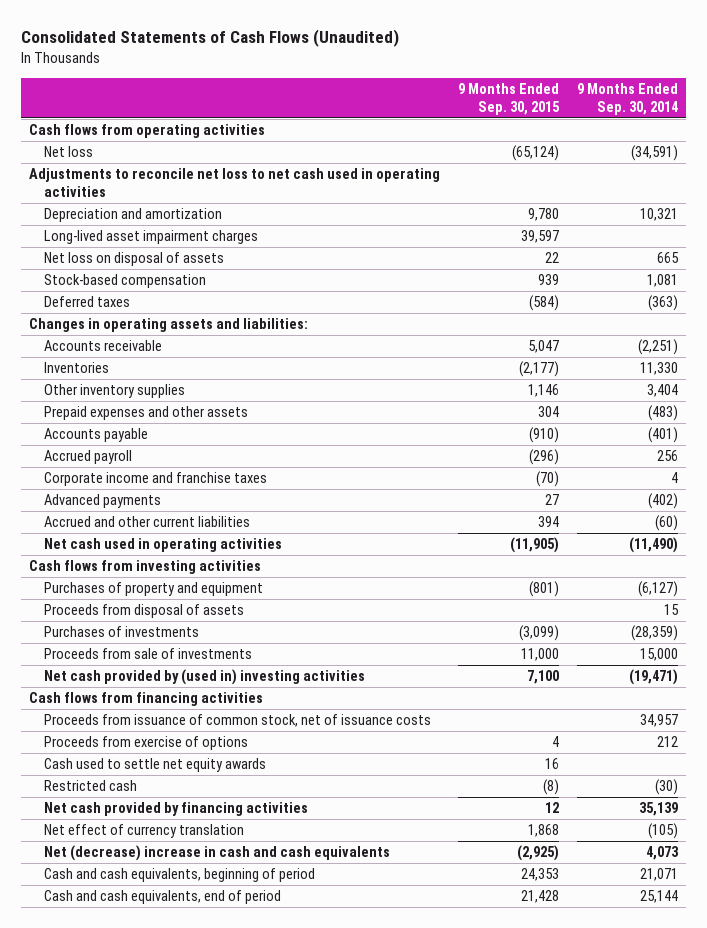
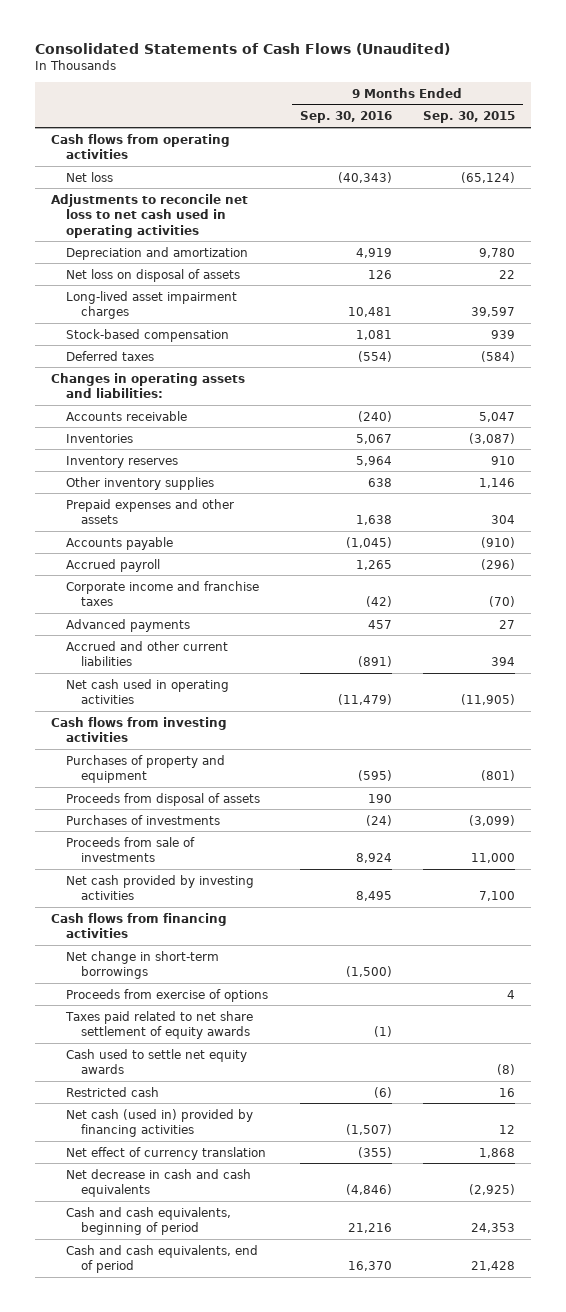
[576,83,678,115] 9 Months Ended Sep. 30, 2014 -> none
none -> [299,111,392,124] Sep. 30, 2016
[43,230,258,245] Long-lived asset impairment charges -> [66,290,238,320] Long-lived asset impairment charges
[518,361,559,378] (2,177) -> [469,432,516,444] (3,087)
none -> [66,455,179,468] Inventory reserves
[43,669,365,686] Net cash provided by (used in) investing activities -> [66,874,255,901] Net cash provided by investing activities
[43,714,431,728] Proceeds from issuance of common stock, net of issuance costs -> none
none -> [66,950,220,980] Net change in short-term borrowings
none -> [65,1010,254,1040] Taxes paid related to net share settlement of equity awards
[544,758,559,770] 16 -> [497,1064,516,1076] (8)
[542,779,559,796] (8) -> [499,1087,516,1097] 16
[43,802,308,817] Net cash provided by financing activities -> [66,1108,254,1138] Net cash (used in) provided by financing activities
[43,845,390,862] Net (decrease) increase in cash and cash equivalents -> [66,1168,252,1198] Net decrease in cash and cash equivalents

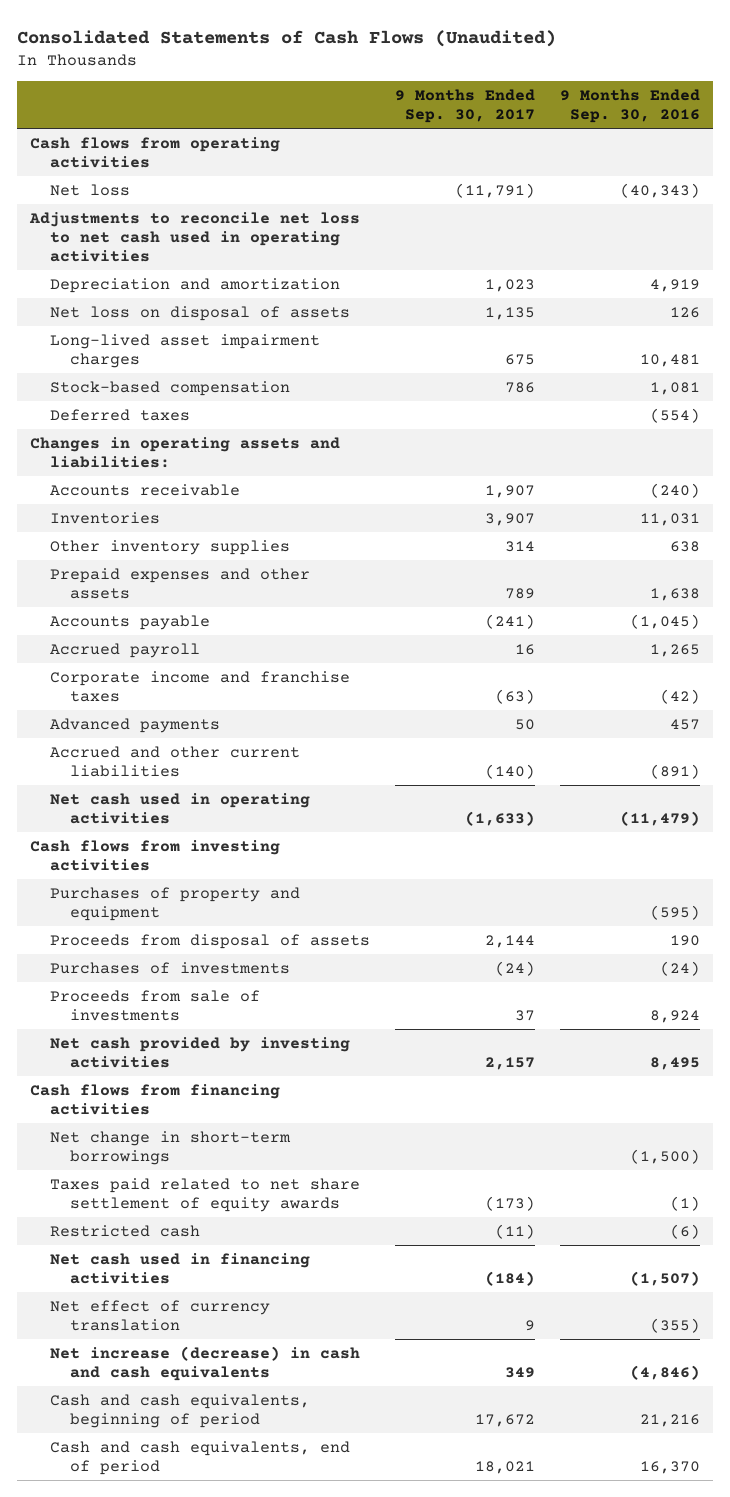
[423,111,516,124] Sep. 30, 2015 -> none
none -> [394,89,535,124] 9 Months Ended Sep. 30, 2017
[66,455,179,468] Inventory reserves -> none
[355,433,392,444] 5,067 -> [640,512,701,526] 11,031
[66,988,269,1002] Proceeds from exercise of options -> none
[66,1048,248,1075] Cash used to settle net equity awards -> none
[66,1108,254,1138] Net cash (used in) provided by financing activities -> [49,1252,310,1284] Net cash used in financing activities
[66,1168,252,1198] Net decrease in cash and cash equivalents -> [49,1345,360,1381] Net increase (decrease) in cash and cash equivalents

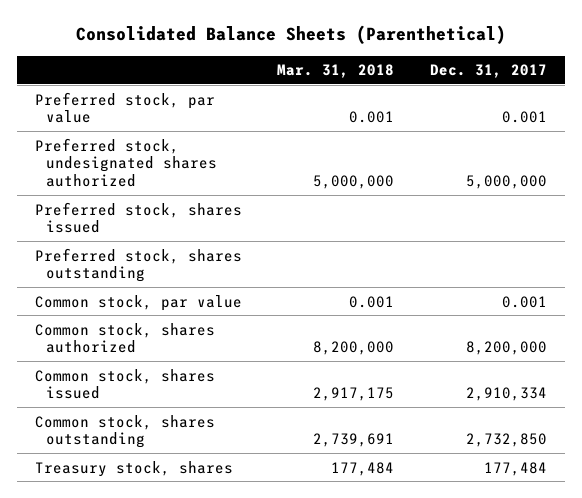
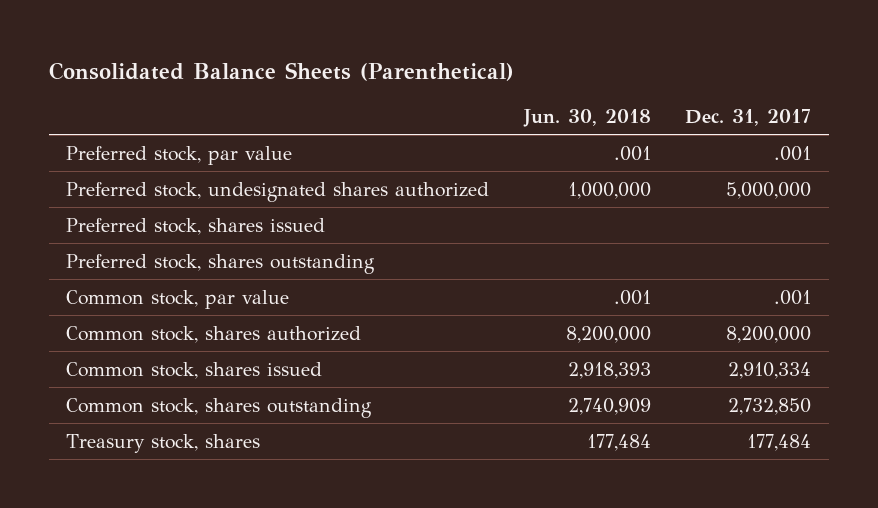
[277,64,395,79] Mar. 31, 2018 -> none
none -> [522,109,651,128] Jun. 30, 2018
[502,111,548,124] 0.001 -> [774,145,812,161] .001
[502,295,548,308] 0.001 -> [774,289,812,305] .001

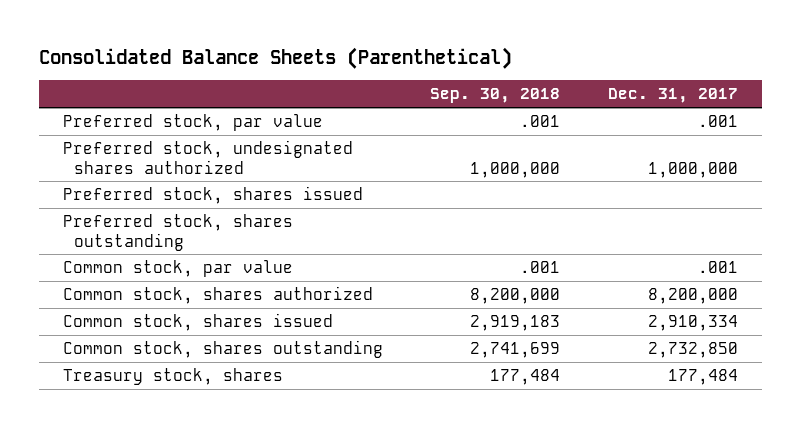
[522,109,651,128] Jun. 30, 2018 -> none
none -> [430,88,561,104] Sep. 30, 2018
[726,181,812,199] 5,000,000 -> [648,161,739,178] 1,000,000

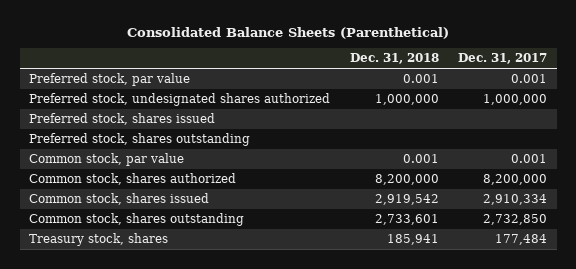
[430,88,561,104] Sep. 30, 2018 -> none
none -> [349,53,439,65] Dec. 31, 2018
[698,115,739,128] .001 -> [510,73,547,83] 0.001
[698,261,739,274] .001 -> [510,153,547,163] 0.001

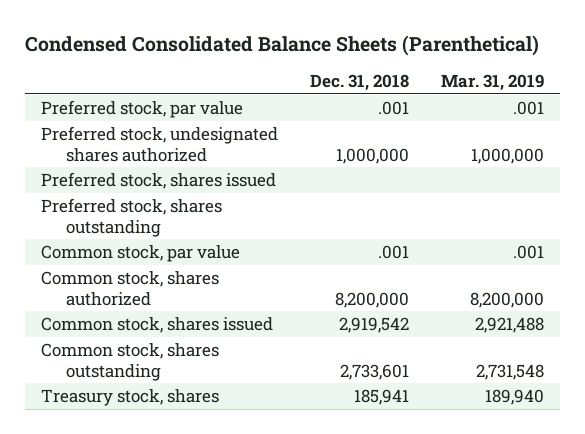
[127,27,450,40] Consolidated Balance Sheets (Parenthetical) -> [24,34,539,56] Condensed Consolidated Balance Sheets (Parenthetical)
[457,53,547,65] Dec. 31, 2017 -> none
none -> [440,73,544,91] Mar. 31, 2019
[402,73,439,83] 0.001 -> [377,100,409,115] .001
[402,153,439,163] 0.001 -> [377,244,409,259] .001

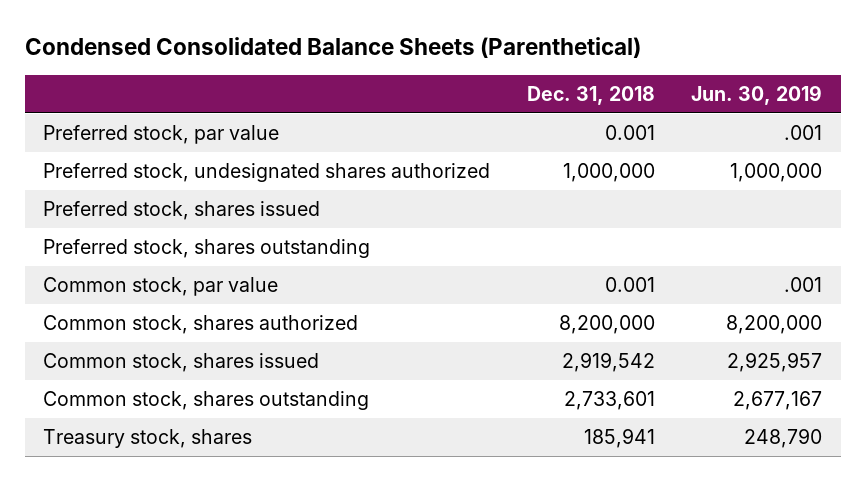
[440,73,544,91] Mar. 31, 2019 -> none
none -> [691,84,823,105] Jun. 30, 2019
[377,100,409,115] .001 -> [604,125,655,141] 0.001
[377,244,409,259] .001 -> [604,277,655,293] 0.001

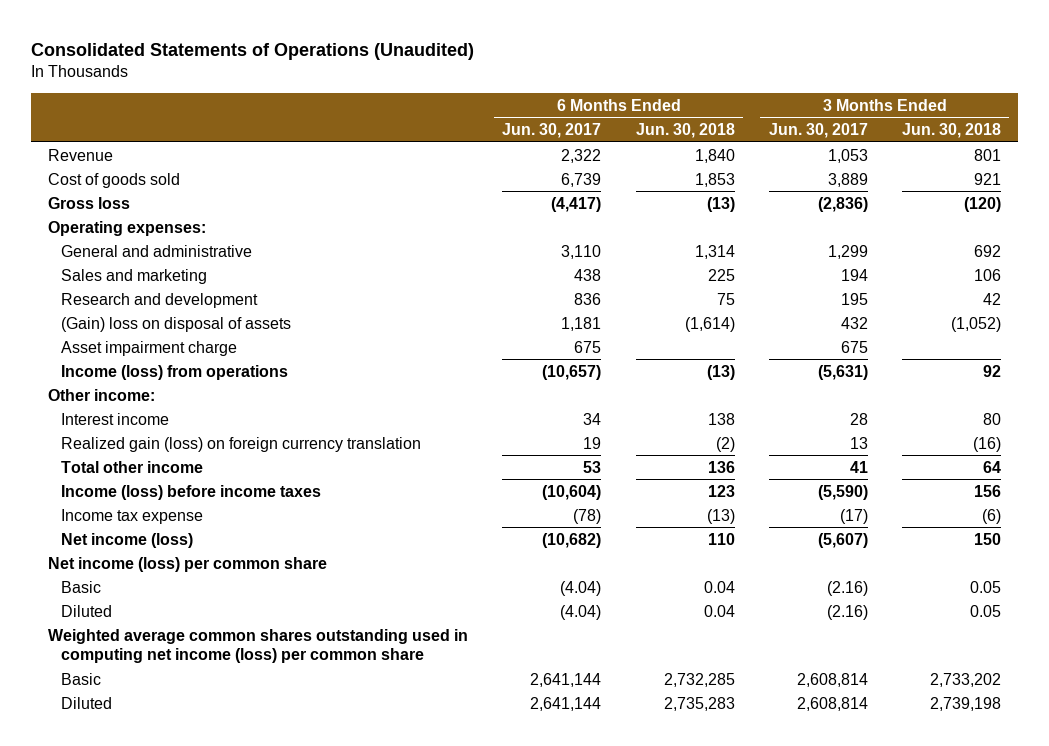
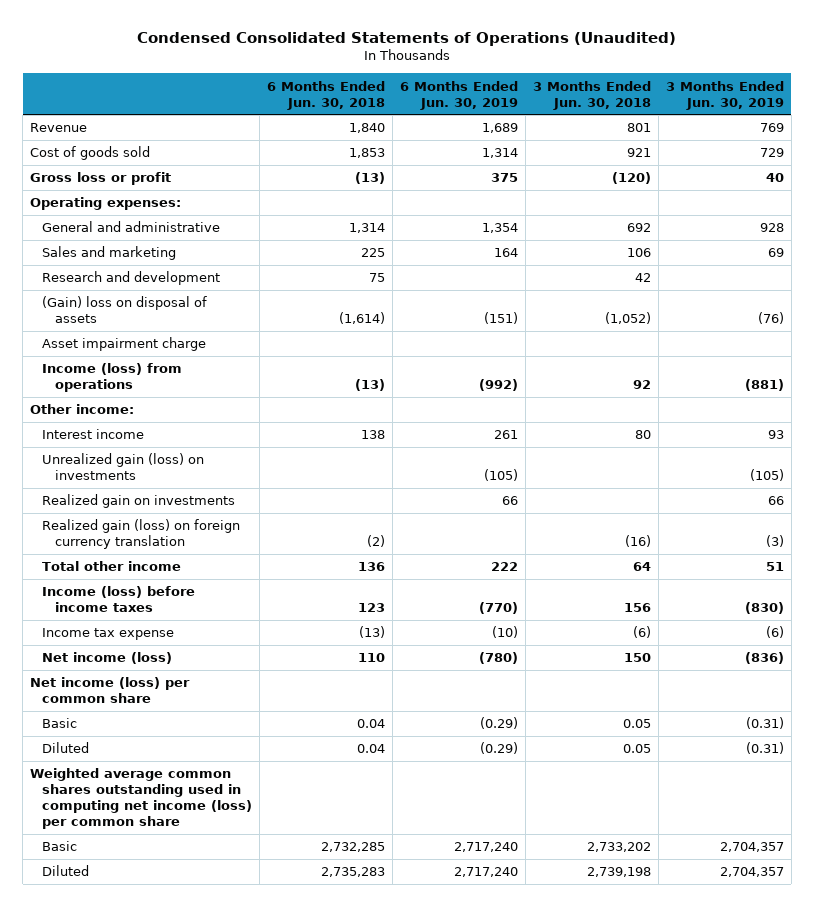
[31,42,475,60] Consolidated Statements of Operations (Unaudited) -> [137,31,677,46] Condensed Consolidated Statements of Operations (Unaudited)
[502,123,602,139] Jun. 30, 2017 -> none
[768,123,868,139] Jun. 30, 2017 -> none
none -> [400,80,519,110] 6 Months Ended Jun. 30, 2019
none -> [665,80,784,110] 3 Months Ended Jun. 30, 2019
[48,196,131,209] Gross loss -> [30,172,172,186] Gross loss or profit
none -> [42,453,205,481] Unrealized gain (loss) on investments
none -> [42,494,236,509] Realized gain on investments

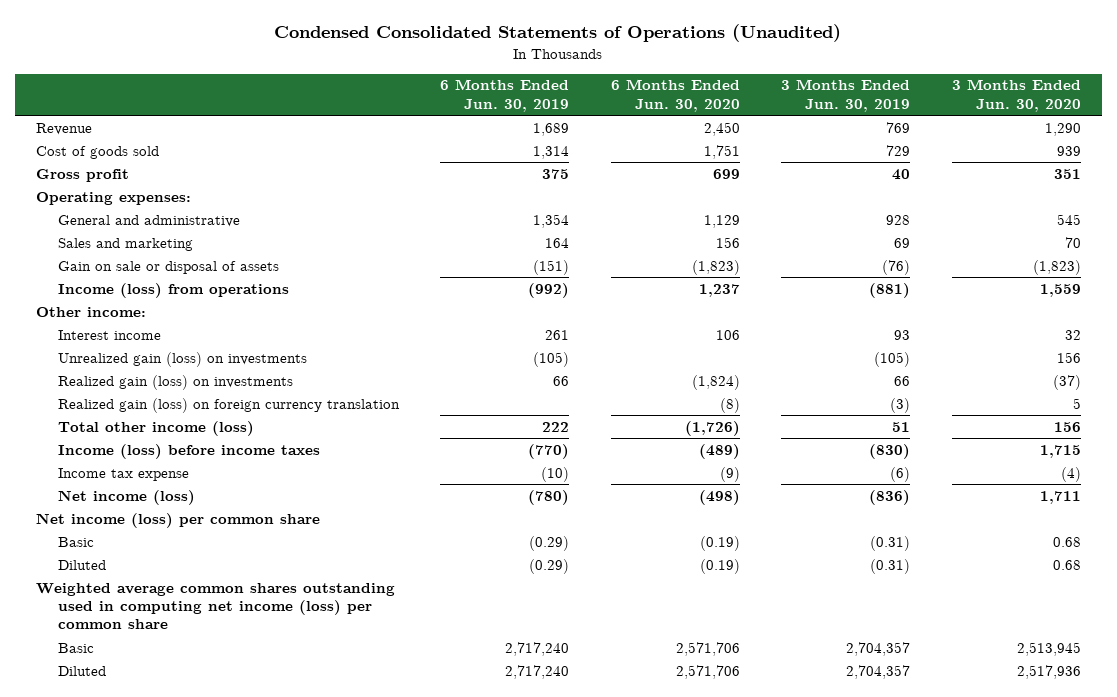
[267,80,386,110] 6 Months Ended Jun. 30, 2018 -> none
[533,80,652,110] 3 Months Ended Jun. 30, 2018 -> none
none -> [610,79,740,112] 6 Months Ended Jun. 30, 2020
none -> [951,79,1081,112] 3 Months Ended Jun. 30, 2020
[30,172,172,186] Gross loss or profit -> [35,168,129,182] Gross profit
[42,271,221,286] Research and development -> none
[42,337,207,352] Asset impairment charge -> none
[42,296,208,324] (Gain) loss on disposal of assets -> [57,260,279,274] Gain on sale or disposal of assets
[42,494,236,509] Realized gain on investments -> [57,374,293,390] Realized gain (loss) on investments
[42,561,182,572] Total other income -> [57,420,254,436] Total other income (loss)

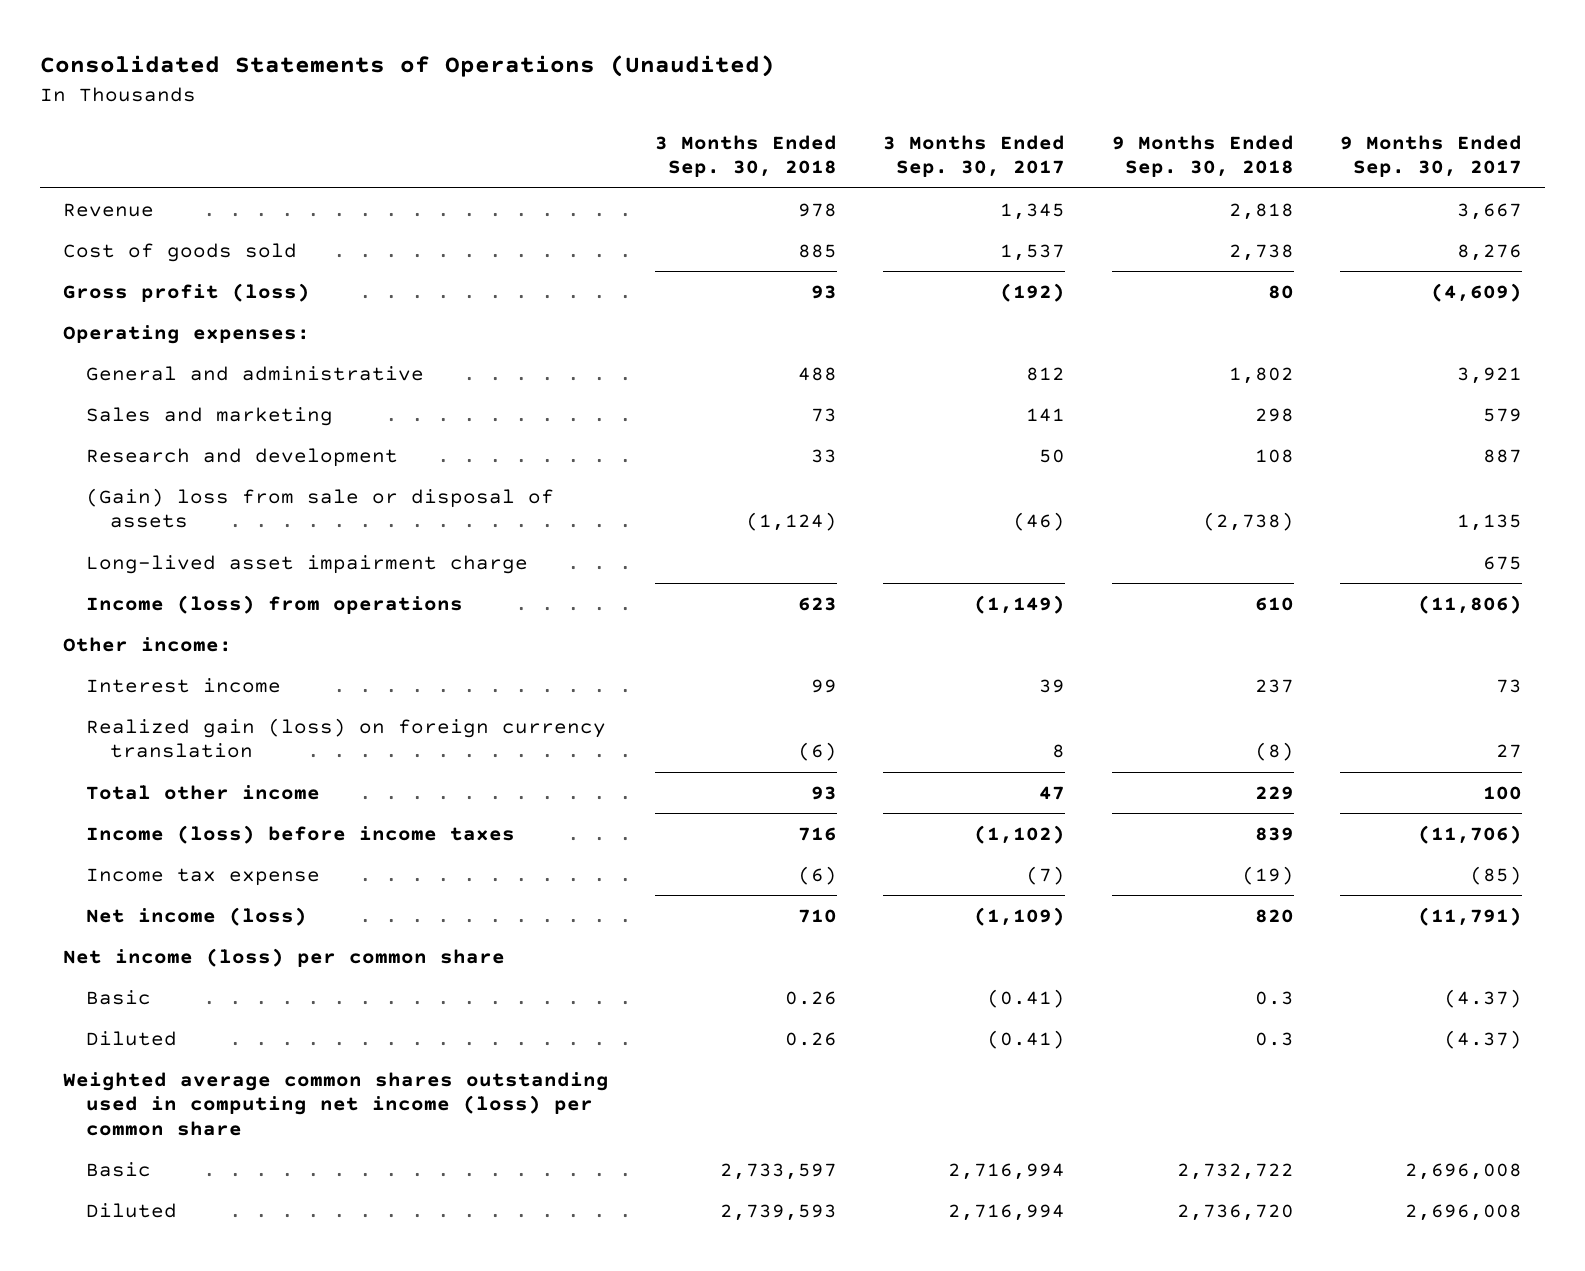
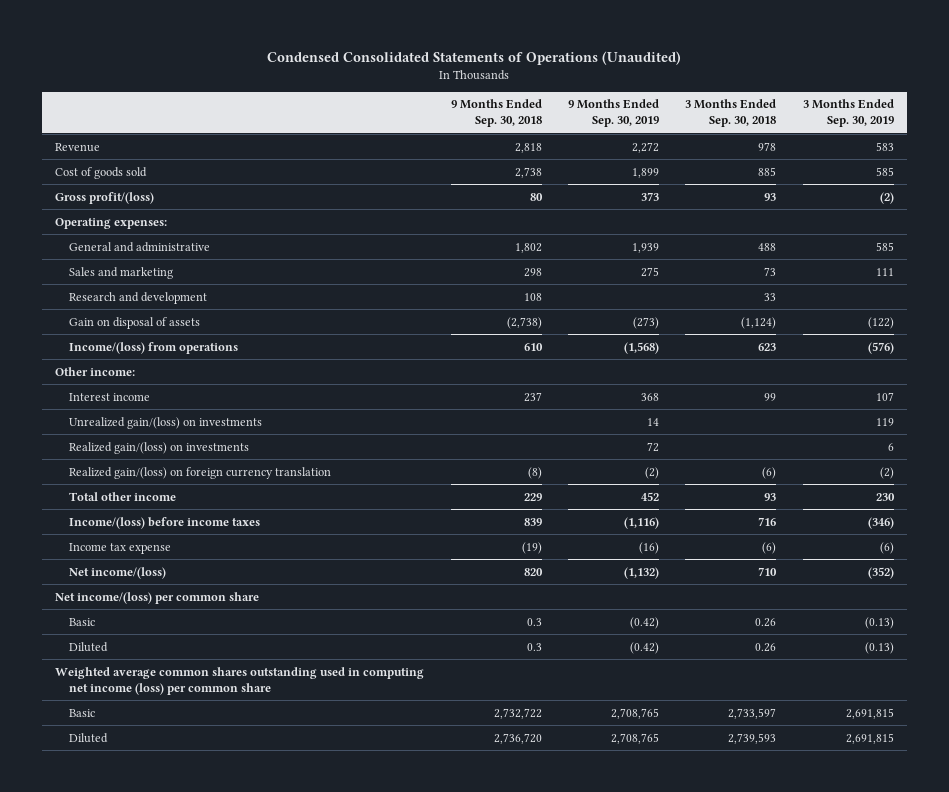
[39,55,775,78] Consolidated Statements of Operations (Unaudited) -> [267,50,682,65] Condensed Consolidated Statements of Operations (Unaudited)
[883,134,1066,178] 3 Months Ended Sep. 30, 2017 -> none
[1339,134,1522,178] 9 Months Ended Sep. 30, 2017 -> none
none -> [567,99,659,128] 9 Months Ended Sep. 30, 2019
none -> [802,99,894,128] 3 Months Ended Sep. 30, 2019
[62,282,310,302] Gross profit (loss) -> [55,191,155,204] Gross profit/(loss)
[86,554,529,574] Long-lived asset impairment charge -> none
[86,487,555,529] (Gain) loss from sale or disposal of assets -> [68,316,200,329] Gain on disposal of assets
[86,594,464,614] Income (loss) from operations -> [68,341,238,354] Income/(loss) from operations
none -> [68,416,262,429] Unrealized gain/(loss) on investments
none -> [68,441,249,454] Realized gain/(loss) on investments
[86,717,607,759] Realized gain (loss) on foreign currency translation -> [68,466,331,479] Realized gain/(loss) on foreign currency translation
[86,824,516,844] Income (loss) before income taxes -> [68,516,260,529] Income/(loss) before income taxes
[86,906,308,926] Net income (loss) -> [68,566,166,579] Net income/(loss)
[62,947,505,967] Net income (loss) per common share -> [55,591,260,604] Net income/(loss) per common share

